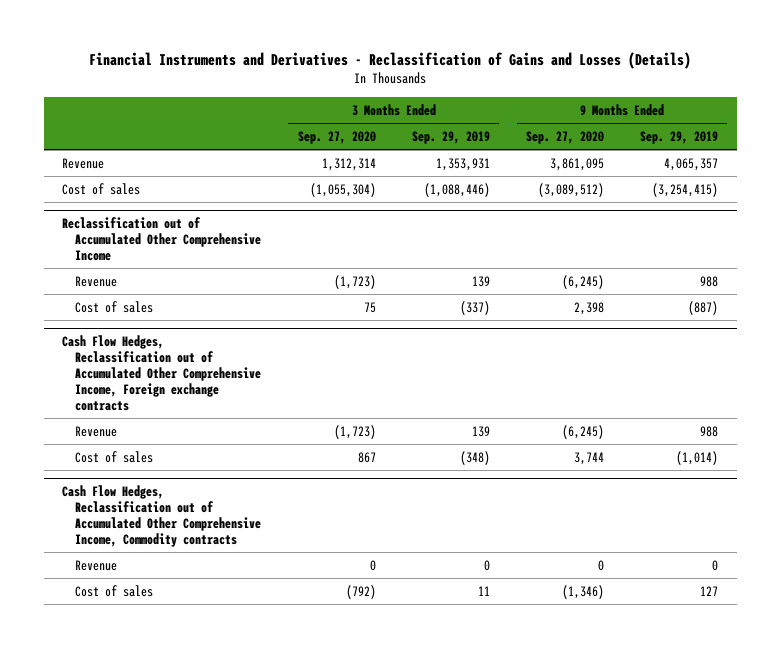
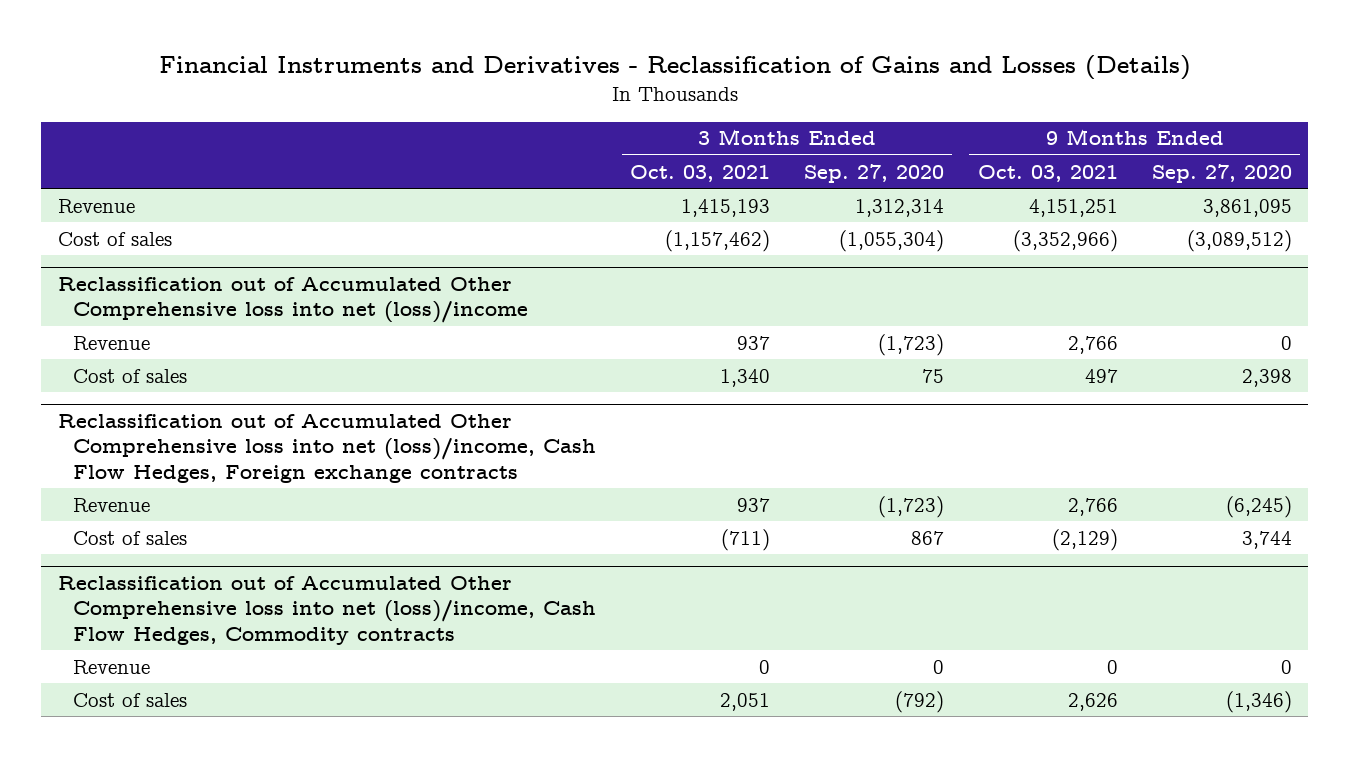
[411,130,490,144] Sep. 29, 2019 -> none
[640,130,719,144] Sep. 29, 2019 -> none
none -> [630,164,771,182] Oct. 03, 2021
none -> [977,164,1118,182] Oct. 03, 2021
[61,216,262,261] Reclassification out of Accumulated Other Comprehensive Income -> [58,277,529,324] Reclassification out of Accumulated Other Comprehensive loss into net (loss)/income
[562,274,605,289] (6,245) -> [1280,335,1292,350] 0
[61,334,262,412] Cash Flow Hedges, Reclassification out of Accumulated Other Comprehensive Income, Foreign exchange contracts -> [58,414,597,483] Reclassification out of Accumulated Other Comprehensive loss into net (loss)/income, Cash Flow Hedges, Foreign exchange contracts
[61,484,262,547] Cash Flow Hedges, Reclassification out of Accumulated Other Comprehensive Income, Commodity contracts -> [58,576,597,645] Reclassification out of Accumulated Other Comprehensive loss into net (loss)/income, Cash Flow Hedges, Commodity contracts

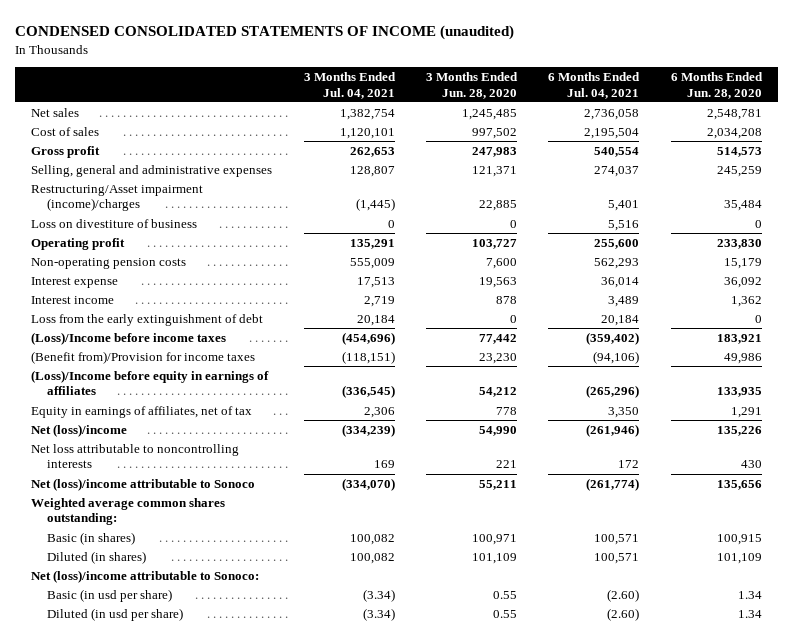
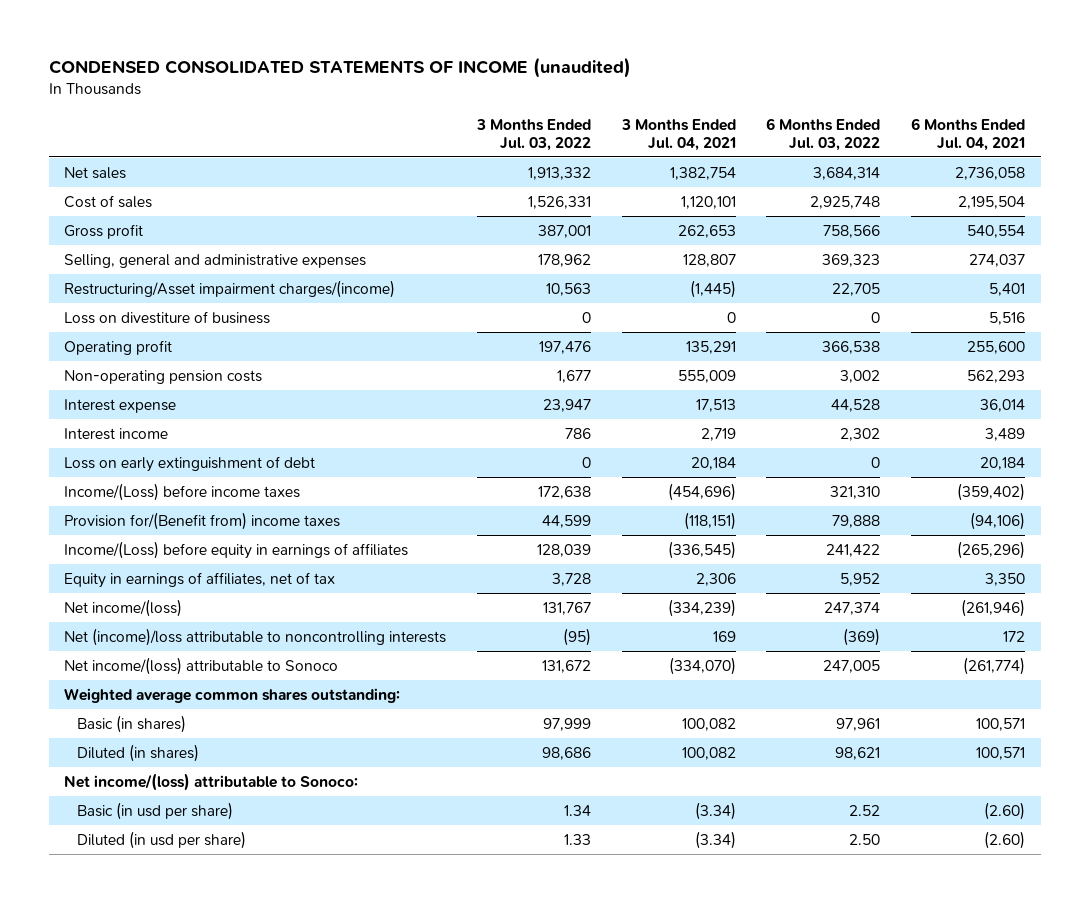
[426,72,519,99] 3 Months Ended Jun. 28, 2020 -> none
[670,72,763,99] 6 Months Ended Jun. 28, 2020 -> none
none -> [475,118,591,151] 3 Months Ended Jul. 03, 2022
none -> [766,117,881,151] 6 Months Ended Jul. 03, 2022
[31,185,204,212] Restructuring/Asset impairment (income)/charges -> [64,279,396,298] Restructuring/Asset impairment charges/(income)
[31,314,264,327] Loss from the early extinguishment of debt -> [64,455,316,472] Loss on early extinguishment of debt
[31,332,227,346] (Loss)/Income before income taxes -> [64,482,301,501] Income/(Loss) before income taxes
[31,351,256,365] (Benefit from)/Provision for income taxes -> [64,511,341,530] Provision for/(Benefit from) income taxes
[31,370,270,396] (Loss)/Income before equity in earnings of affiliates -> [64,540,409,559] Income/(Loss) before equity in earnings of affiliates
[31,424,128,438] Net (loss)/income -> [64,598,183,617] Net income/(loss)
[31,444,240,469] Net loss attributable to noncontrolling interests -> [64,627,447,646] Net (income)/loss attributable to noncontrolling interests
[31,478,256,492] Net (loss)/income attributable to Sonoco -> [64,656,339,675] Net income/(loss) attributable to Sonoco
[31,570,260,584] Net (loss)/income attributable to Sonoco: -> [64,772,359,791] Net income/(loss) attributable to Sonoco:

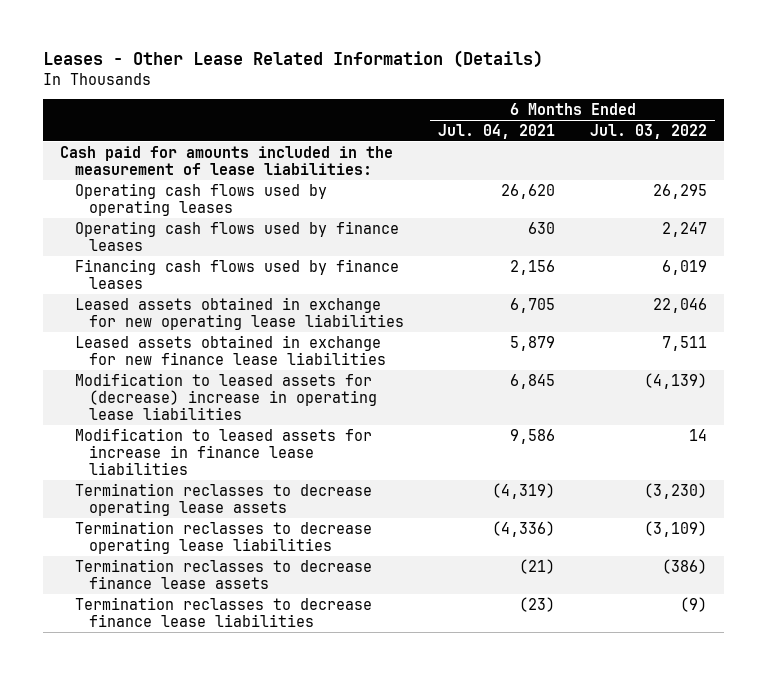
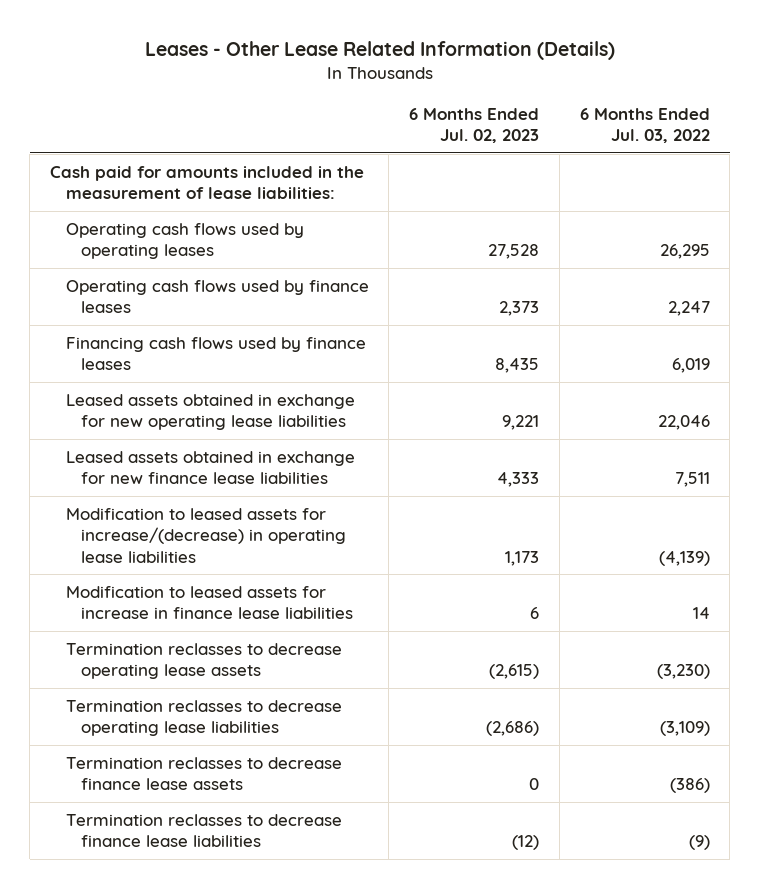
[438,123,556,139] Jul. 04, 2021 -> none
none -> [409,107,540,144] 6 Months Ended Jul. 02, 2023
[74,372,377,420] Modification to leased assets for (decrease) increase in operating lease liabilities -> [65,507,347,563] Modification to leased assets for increase/(decrease) in operating lease liabilities

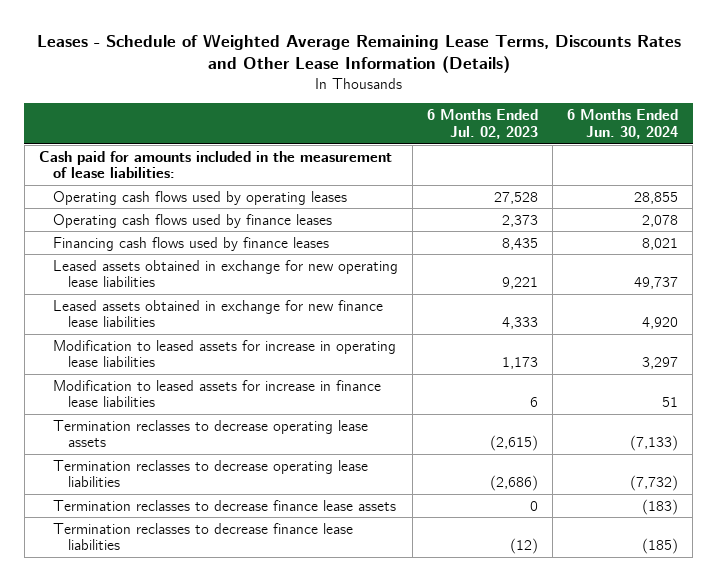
[144,41,615,61] Leases - Other Lease Related Information (Details) -> [36,33,681,74] Leases - Schedule of Weighted Average Remaining Lease Terms, Discounts Rates and Other Lease Information (Details)
[579,107,710,144] 6 Months Ended Jul. 03, 2022 -> none
none -> [567,109,679,139] 6 Months Ended Jun. 30, 2024
[65,507,347,563] Modification to leased assets for increase/(decrease) in operating lease liabilities -> [53,339,397,368] Modification to leased assets for increase in operating lease liabilities

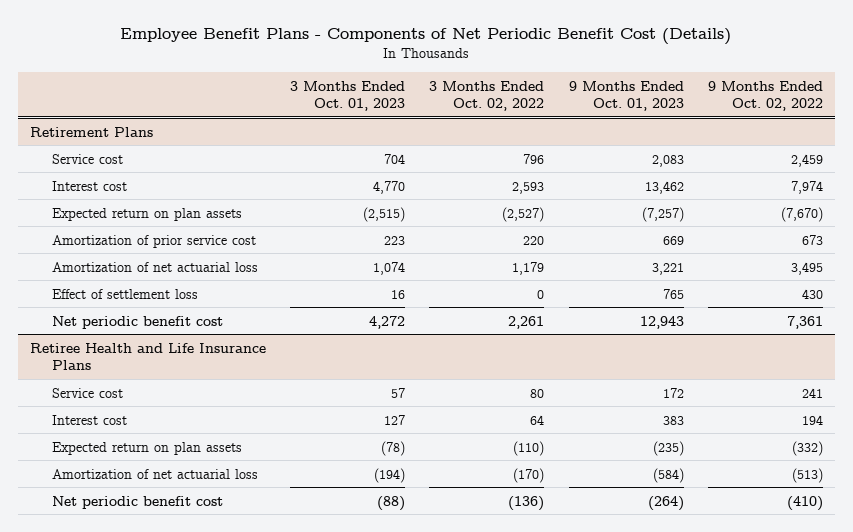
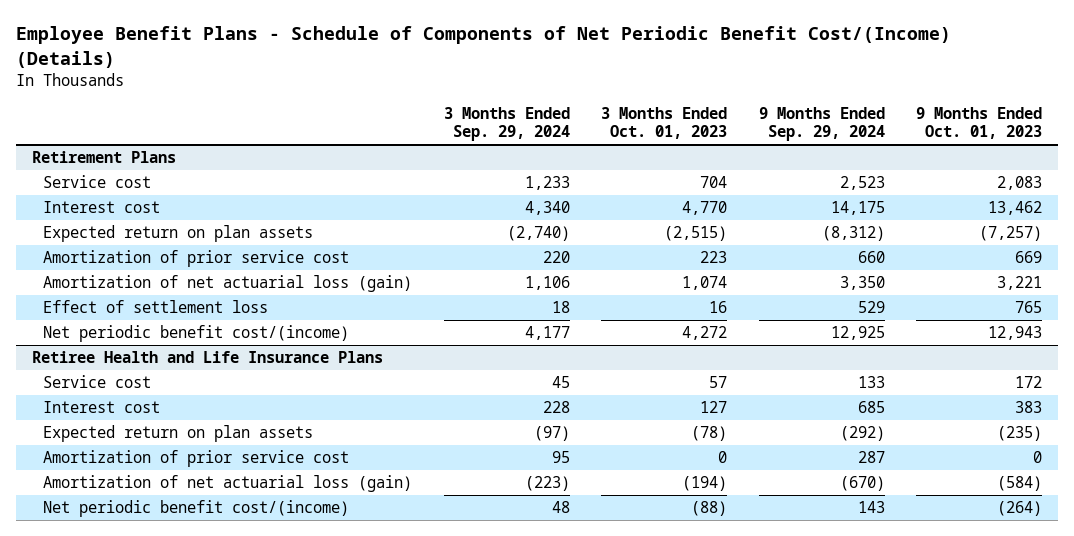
[120,28,732,46] Employee Benefit Plans - Components of Net Periodic Benefit Cost (Details) -> [16,26,952,68] Employee Benefit Plans - Schedule of Components of Net Periodic Benefit Cost/(Income) (Details)
[429,80,545,111] 3 Months Ended Oct. 02, 2022 -> none
[708,80,824,111] 9 Months Ended Oct. 02, 2022 -> none
none -> [443,107,570,142] 3 Months Ended Sep. 29, 2024
none -> [758,107,885,142] 9 Months Ended Sep. 29, 2024
[51,261,258,272] Amortization of net actuarial loss -> [43,275,413,293] Amortization of net actuarial loss (gain)
[51,315,223,329] Net periodic benefit cost -> [43,325,350,343] Net periodic benefit cost/(income)
none -> [43,450,350,468] Amortization of prior service cost
[51,468,258,479] Amortization of net actuarial loss -> [43,475,413,493] Amortization of net actuarial loss (gain)
[51,495,223,509] Net periodic benefit cost -> [43,500,350,518] Net periodic benefit cost/(income)

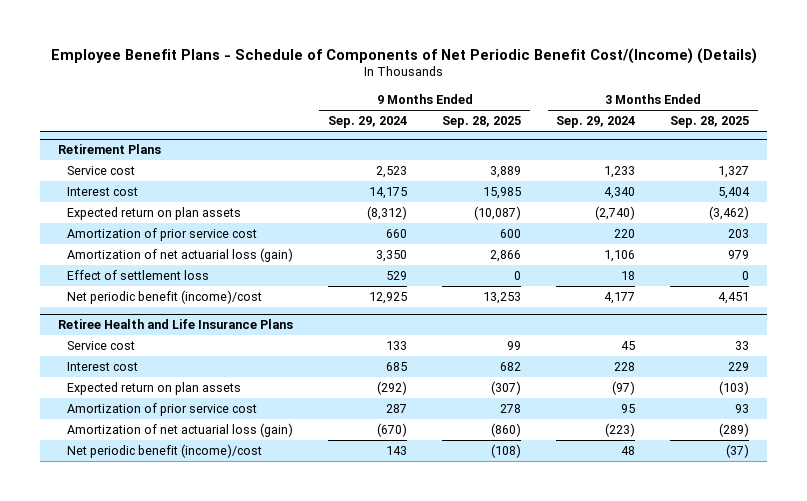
[601,107,728,140] 3 Months Ended Oct. 01, 2023 -> none
[915,107,1042,140] 9 Months Ended Oct. 01, 2023 -> none
none -> [442,116,522,129] Sep. 28, 2025
none -> [670,116,750,129] Sep. 28, 2025
[43,325,350,343] Net periodic benefit cost/(income) -> [66,290,262,305] Net periodic benefit (income)/cost
[43,500,350,518] Net periodic benefit cost/(income) -> [66,444,262,459] Net periodic benefit (income)/cost

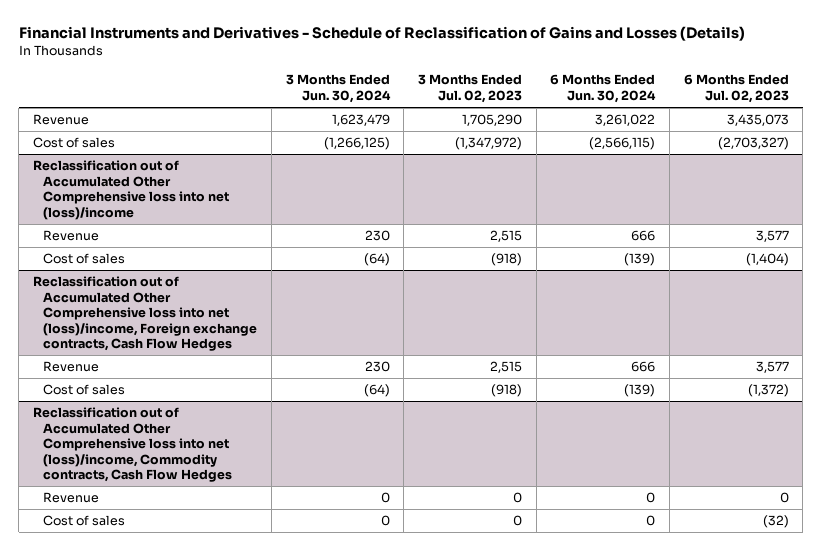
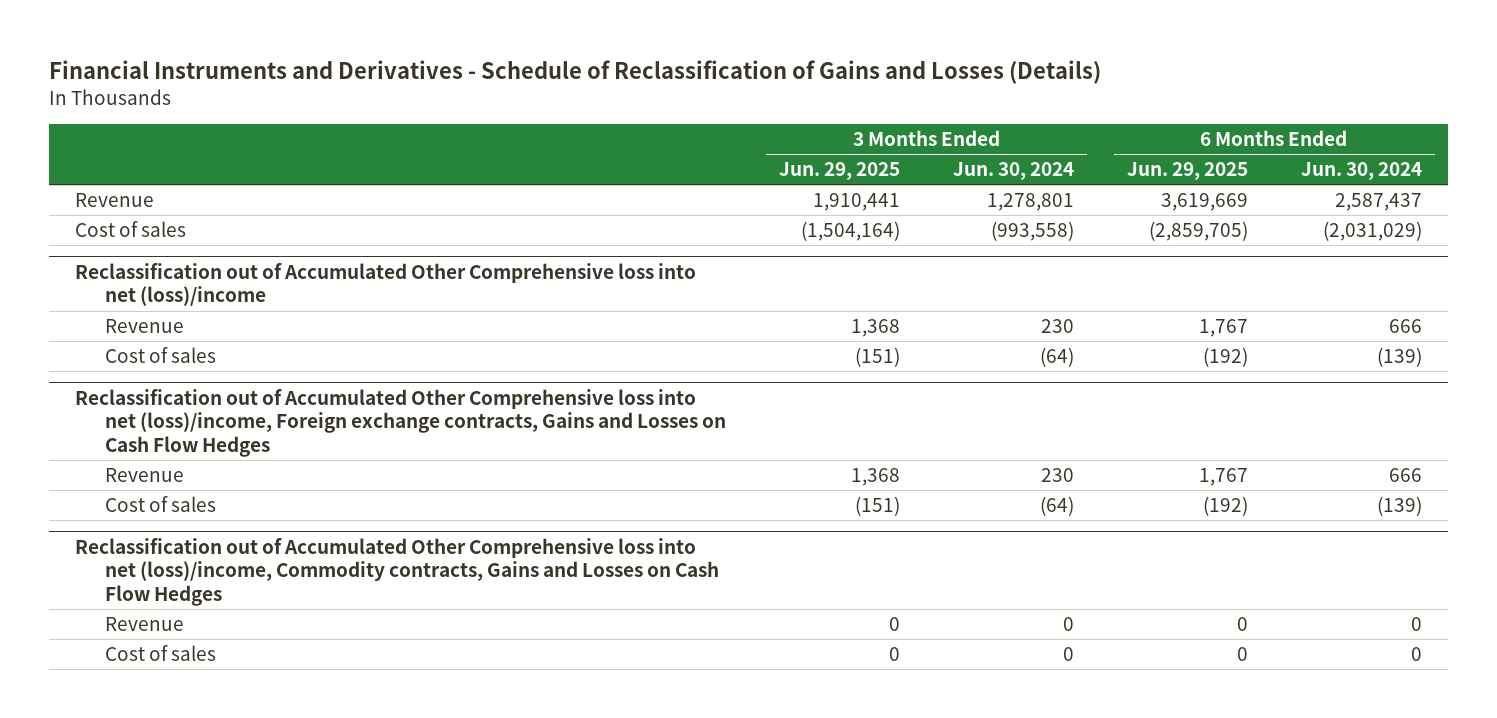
[417,74,522,103] 3 Months Ended Jul. 02, 2023 -> none
[683,74,789,103] 6 Months Ended Jul. 02, 2023 -> none
none -> [779,162,901,181] Jun. 29, 2025
none -> [1126,162,1248,181] Jun. 29, 2025
[331,114,390,127] 1,623,479 -> [987,193,1075,212] 1,278,801
[595,114,656,127] 3,261,022 -> [1334,193,1422,212] 2,587,437
[323,137,390,151] (1,266,125) -> [991,221,1075,242] (993,558)
[589,137,656,151] (2,566,115) -> [1322,221,1422,242] (2,031,029)
[33,276,258,352] Reclassification out of Accumulated Other Comprehensive loss into net (loss)/income, Foreign exchange contracts, Cash Flow Hedges -> [75,388,727,458] Reclassification out of Accumulated Other Comprehensive loss into net (loss)/income, Foreign exchange contracts, Gains and Losses on Cash Flow Hedges
[33,407,233,483] Reclassification out of Accumulated Other Comprehensive loss into net (loss)/income, Commodity contracts, Cash Flow Hedges -> [75,537,720,607] Reclassification out of Accumulated Other Comprehensive loss into net (loss)/income, Commodity contracts, Gains and Losses on Cash Flow Hedges

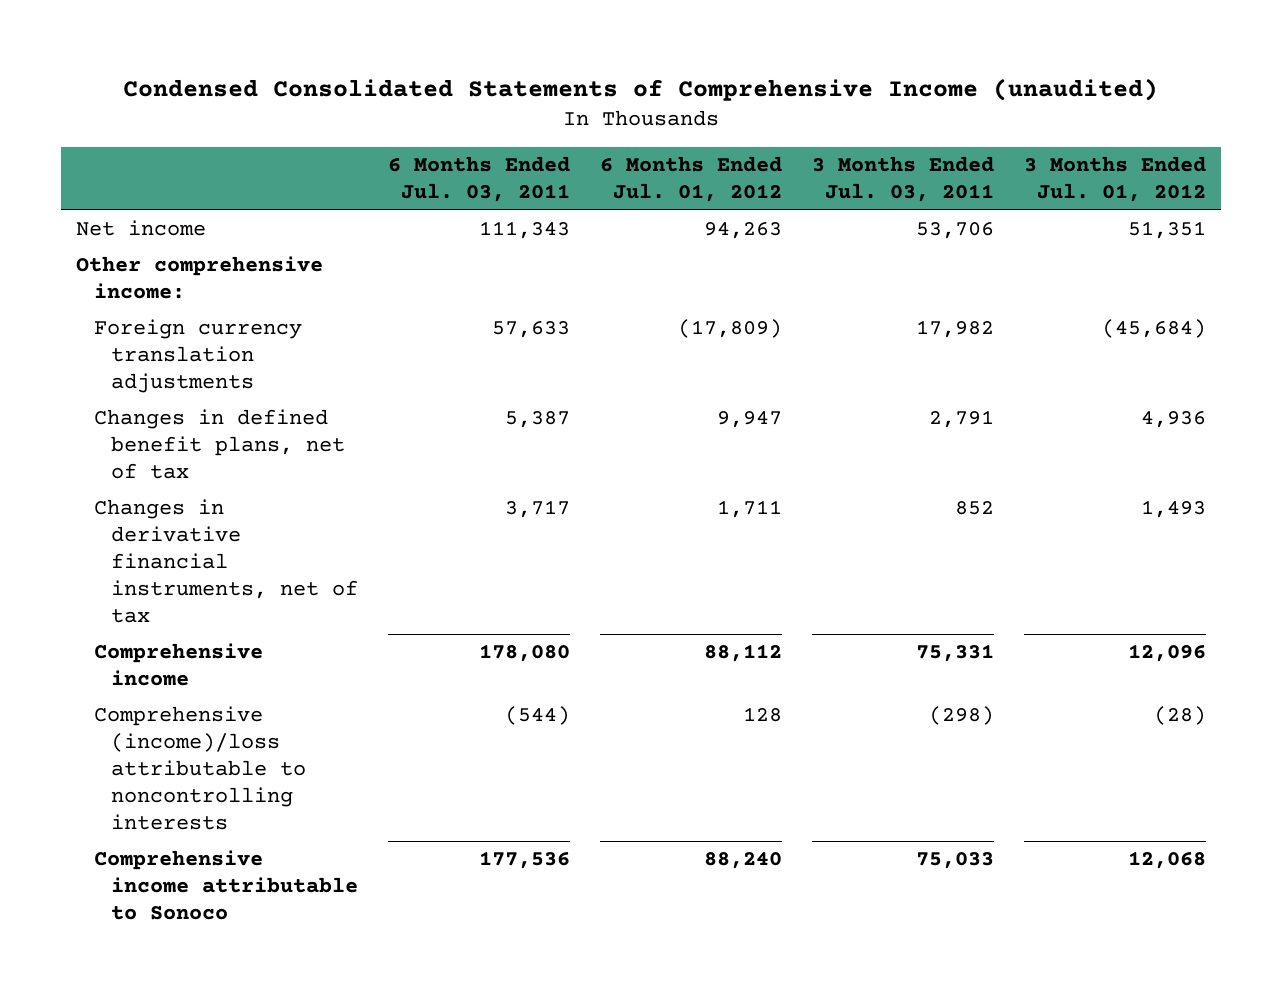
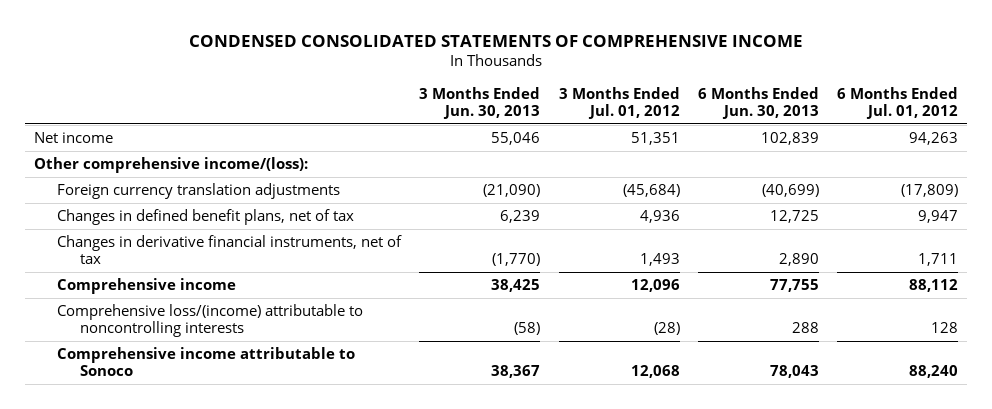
[123,77,1159,101] Condensed Consolidated Statements of Comprehensive Income (unaudited) -> [189,35,804,48] CONDENSED CONSOLIDATED STATEMENTS OF COMPREHENSIVE INCOME
[388,156,571,203] 6 Months Ended Jul. 03, 2011 -> none
[812,156,995,203] 3 Months Ended Jul. 03, 2011 -> none
none -> [419,86,541,119] 3 Months Ended Jun. 30, 2013
none -> [697,86,819,119] 6 Months Ended Jun. 30, 2013
[76,256,324,300] Other comprehensive income: -> [34,156,309,173] Other comprehensive income/(loss):
[93,706,307,830] Comprehensive (income)/loss attributable to noncontrolling interests -> [56,303,363,338] Comprehensive loss/(income) attributable to noncontrolling interests

